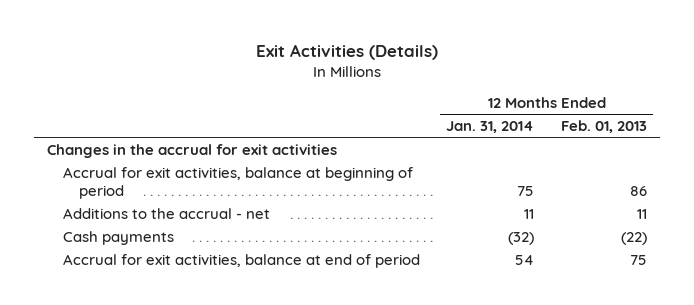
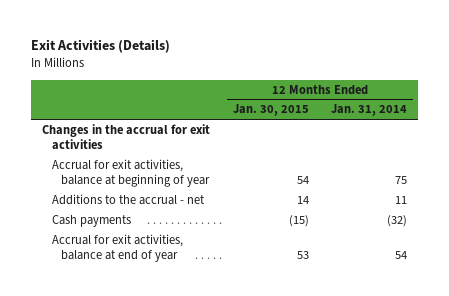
[560,120,647,134] Feb. 01, 2013 -> none
none -> [232,104,309,117] Jan. 30, 2015
[62,166,413,199] Accrual for exit activities, balance at beginning of period -> [51,158,211,188] Accrual for exit activities, balance at beginning of year
[62,253,420,268] Accrual for exit activities, balance at end of period -> [51,233,183,263] Accrual for exit activities, balance at end of year

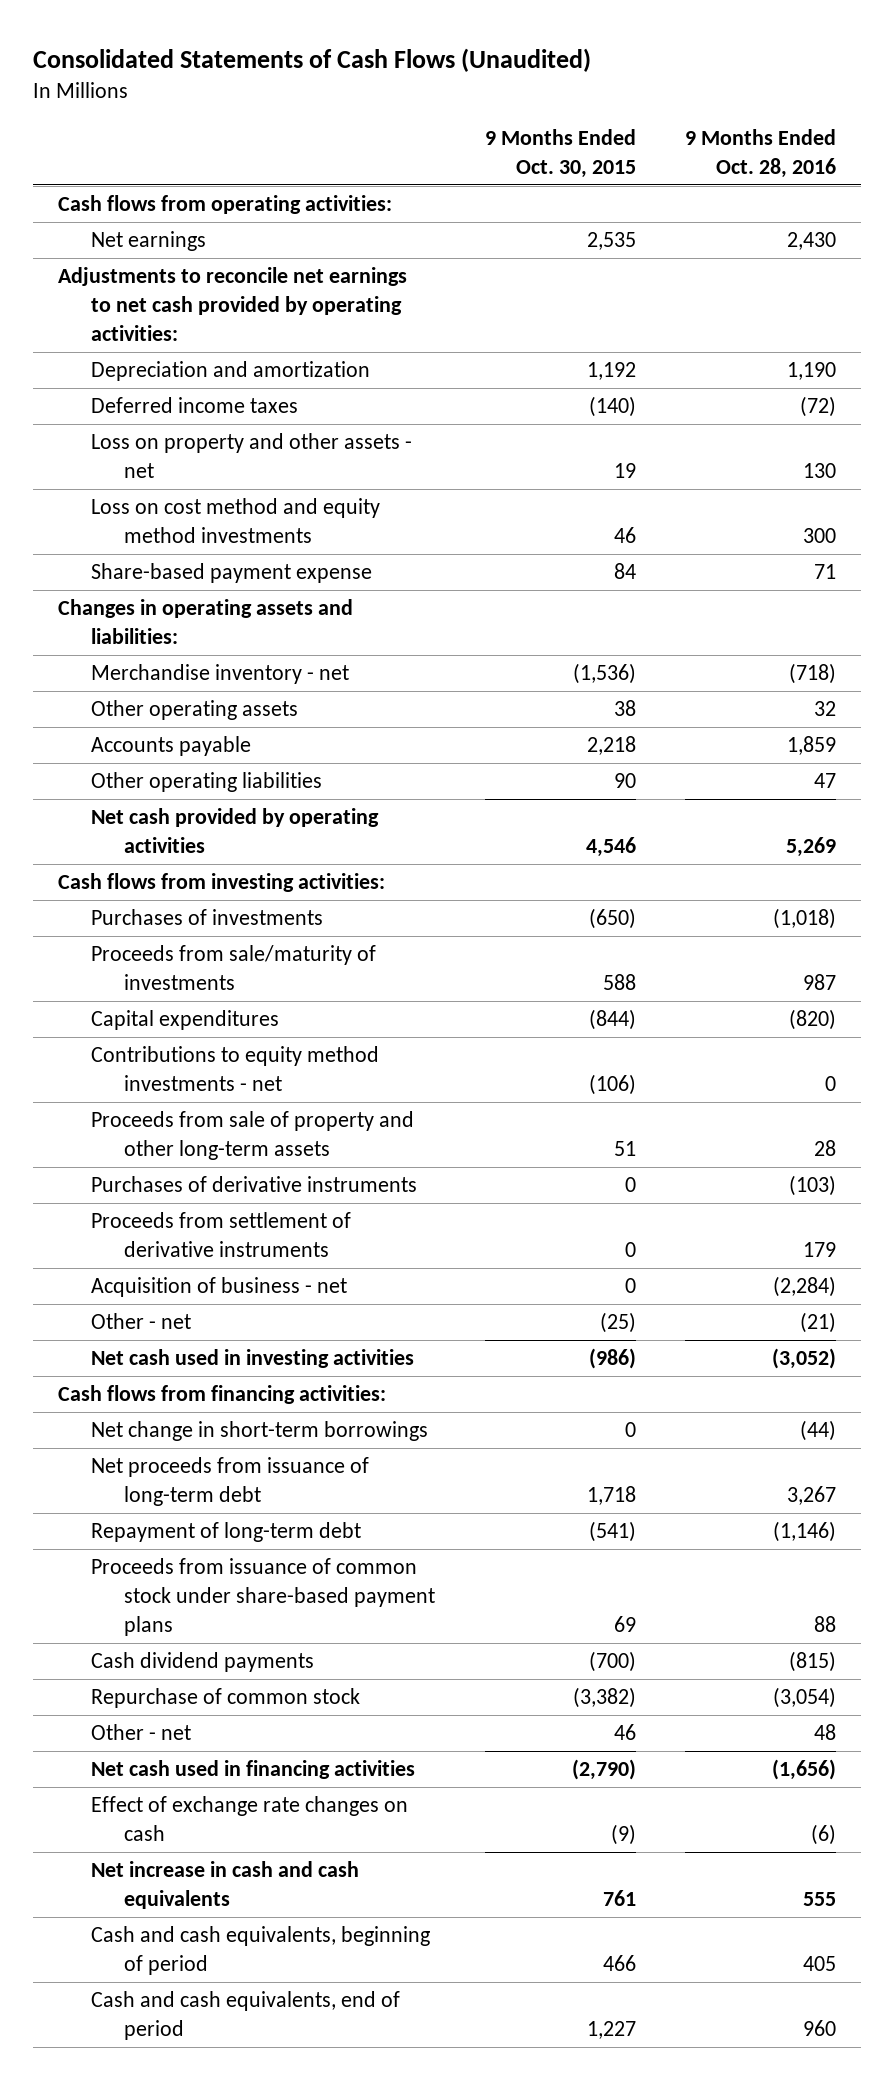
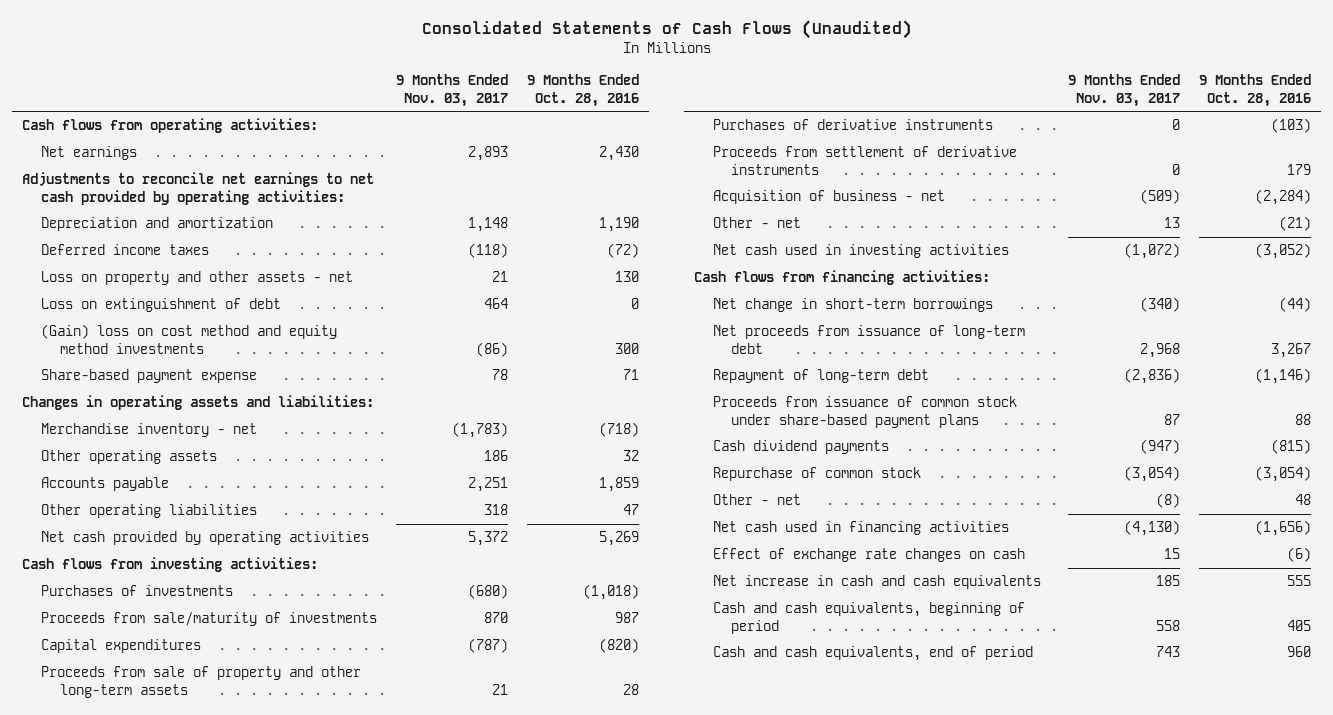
[484,129,636,178] 9 Months Ended Oct. 30, 2015 -> none
none -> [396,74,509,107] 9 Months Ended Nov. 03, 2017
none -> [40,298,281,313] Loss on extinguishment of debt
[91,498,381,544] Loss on cost method and equity method investments -> [40,324,337,354] (Gain) loss on cost method and equity method investments
[91,1046,380,1092] Contributions to equity method investments - net -> none

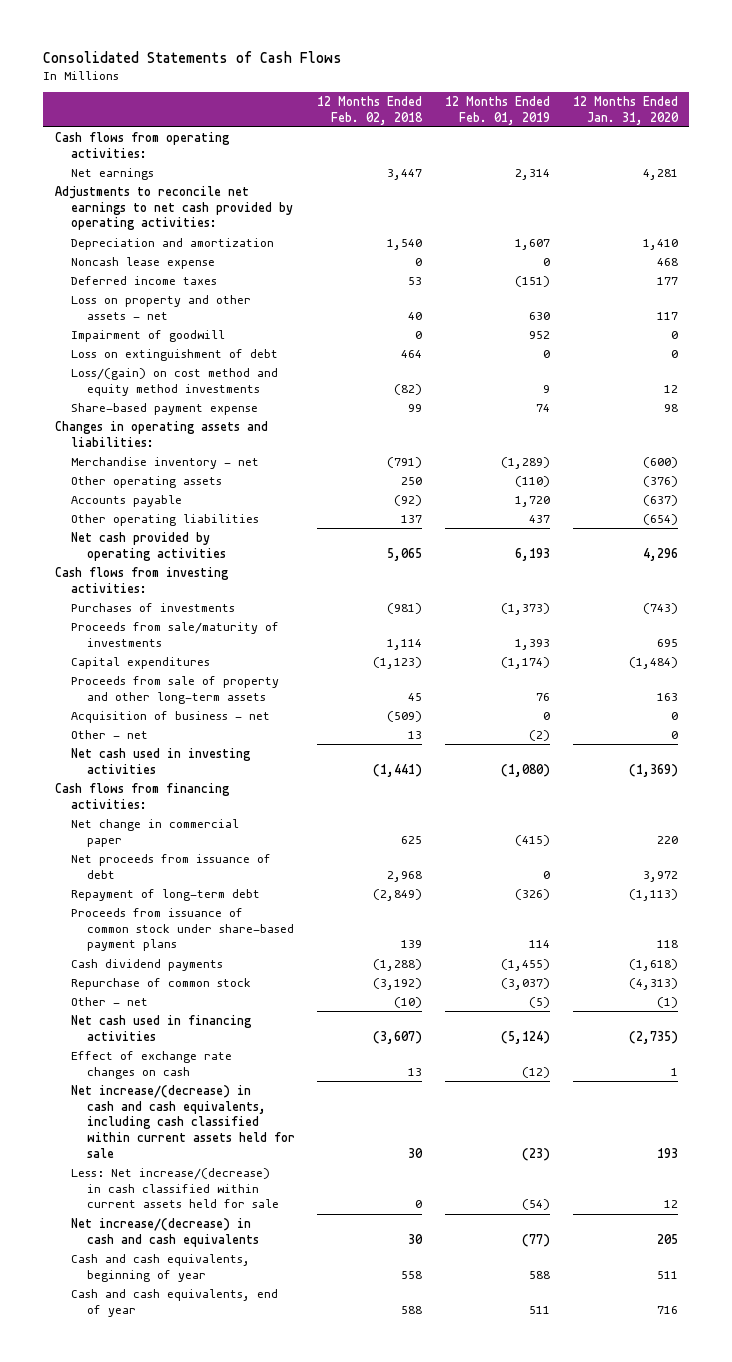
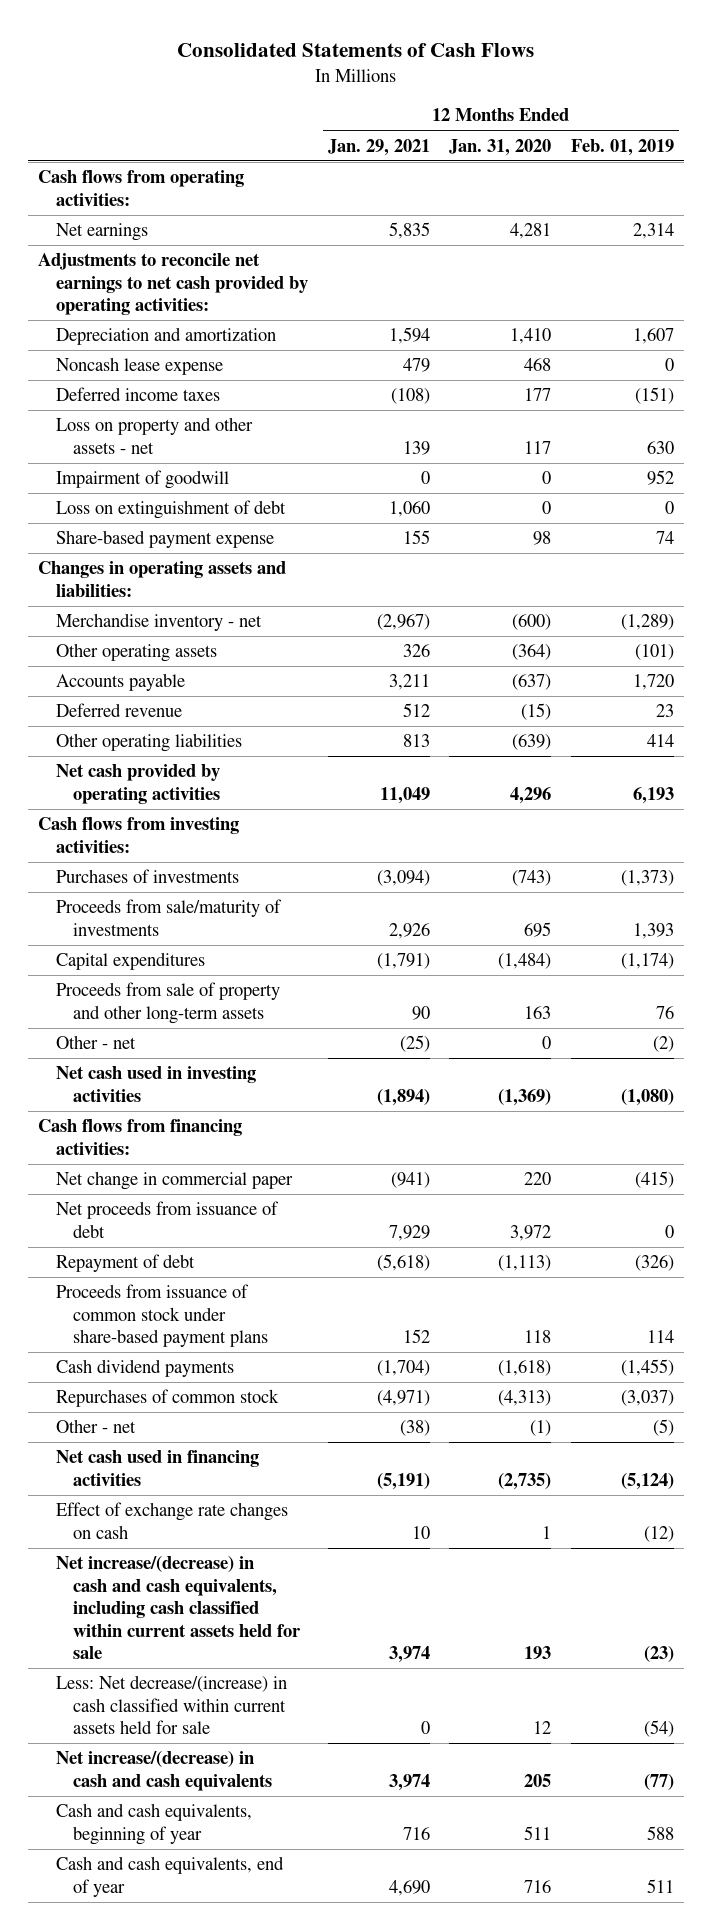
[317,95,424,125] 12 Months Ended Feb. 02, 2018 -> none
none -> [327,138,430,156] Jan. 29, 2021
[70,367,278,396] Loss/(gain) on cost method and equity method investments -> none
[515,475,551,487] (110) -> [634,644,674,661] (101)
[642,475,678,487] (376) -> [512,644,552,661] (364)
none -> [55,703,182,718] Deferred revenue
[529,514,551,523] 437 -> [646,734,674,748] 414
[642,513,678,525] (654) -> [512,734,552,751] (639)
[70,710,270,723] Acquisition of business - net -> none
[70,888,260,901] Repayment of long-term debt -> [55,1254,195,1273] Repayment of debt
[70,977,251,990] Repurchase of common stock -> [55,1389,279,1408] Repurchases of common stock
[70,1167,279,1209] Less: Net increase/(decrease) in cash classified within current assets held for sale -> [55,1675,287,1735] Less: Net decrease/(increase) in cash classified within current assets held for sale

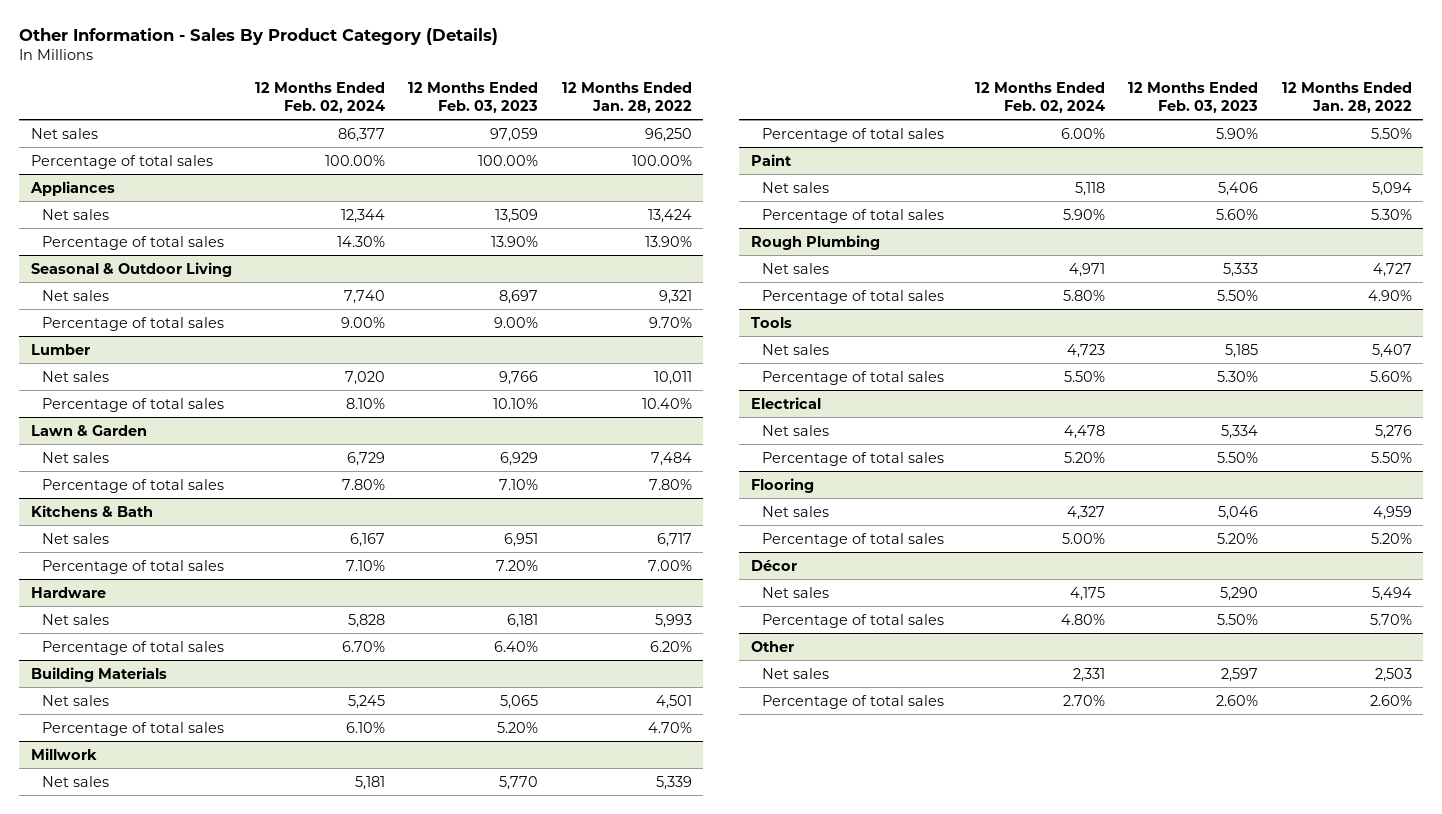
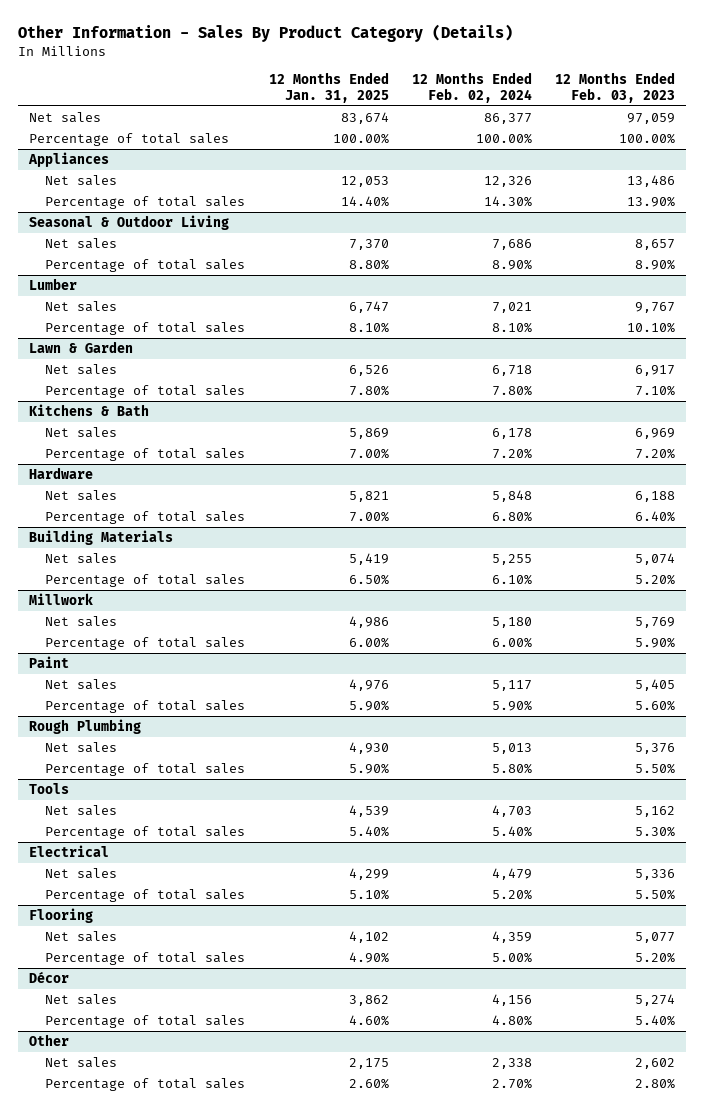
[561,82,692,113] 12 Months Ended Jan. 28, 2022 -> none
none -> [268,71,389,104] 12 Months Ended Jan. 31, 2025
[341,208,386,223] 12,344 -> [483,176,532,188] 12,326
[495,208,539,223] 13,509 -> [626,175,675,188] 13,486
[344,289,386,304] 7,740 -> [491,239,532,251] 7,686
[499,289,539,304] 8,697 -> [634,239,675,251] 8,657
[341,316,386,328] 9.00% -> [491,259,532,271] 8.90%
[494,316,539,328] 9.00% -> [634,259,675,271] 8.90%
[345,370,386,385] 7,020 -> [491,302,532,314] 7,021
[499,370,539,385] 9,766 -> [634,302,675,314] 9,767
[347,451,386,466] 6,729 -> [491,365,532,377] 6,718
[500,451,539,466] 6,929 -> [634,365,675,377] 6,917
[350,532,386,547] 6,167 -> [491,428,532,440] 6,178
[504,532,539,547] 6,951 -> [634,428,675,440] 6,969
[346,559,386,571] 7.10% -> [491,448,532,460] 7.20%
[348,613,386,628] 5,828 -> [491,490,532,503] 5,848
[507,613,539,628] 6,181 -> [634,491,675,503] 6,188
[342,640,386,652] 6.70% -> [491,511,532,523] 6.80%
[348,694,386,709] 5,245 -> [491,554,532,566] 5,255
[500,694,539,709] 5,065 -> [634,553,675,566] 5,074
[355,775,386,790] 5,181 -> [491,617,532,629] 5,180
[499,775,539,790] 5,770 -> [634,617,675,629] 5,769
[1074,181,1105,196] 5,118 -> [491,680,532,692] 5,117
[1218,181,1259,196] 5,406 -> [634,679,675,692] 5,405
[1068,262,1105,277] 4,971 -> [491,743,532,755] 5,013
[1223,262,1259,277] 5,333 -> [634,743,675,755] 5,376
[1066,343,1105,358] 4,723 -> [491,805,532,818] 4,703
[1225,343,1259,358] 5,185 -> [634,806,675,818] 5,162
[1063,370,1105,382] 5.50% -> [491,826,532,838] 5.40%
[1063,424,1105,439] 4,478 -> [491,868,532,881] 4,479
[1221,424,1259,439] 5,334 -> [634,869,675,881] 5,336
[1066,505,1105,520] 4,327 -> [491,931,532,944] 4,359
[1218,505,1259,520] 5,046 -> [634,932,675,944] 5,077
[1069,586,1105,601] 4,175 -> [491,994,532,1007] 4,156
[1220,586,1259,601] 5,290 -> [634,994,675,1007] 5,274
[1217,613,1259,625] 5.50% -> [634,1015,675,1027] 5.40%
[1072,667,1105,682] 2,331 -> [491,1058,532,1070] 2,338
[1221,667,1259,682] 2,597 -> [634,1058,675,1070] 2,602
[1216,694,1259,706] 2.60% -> [634,1078,675,1090] 2.80%

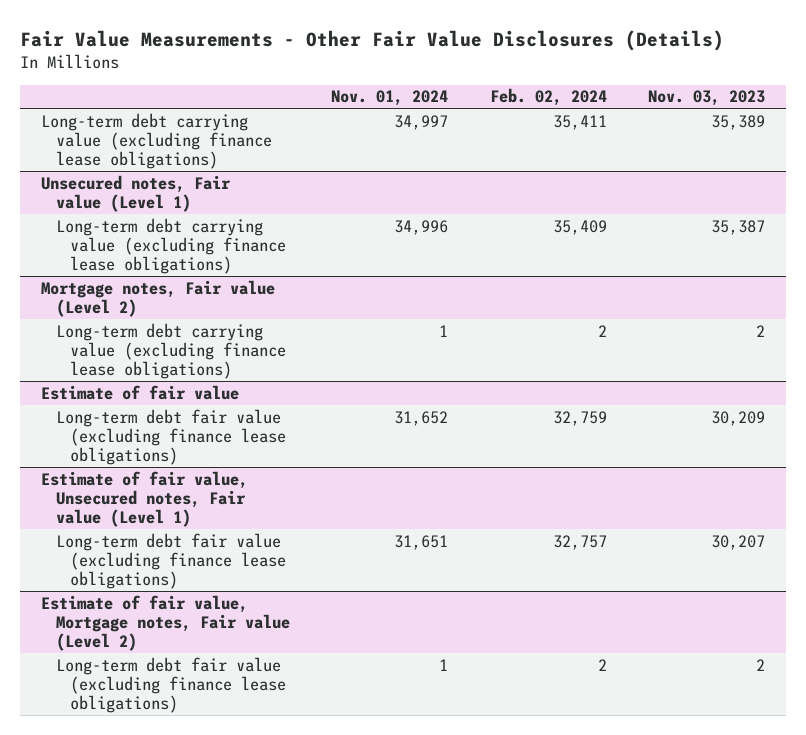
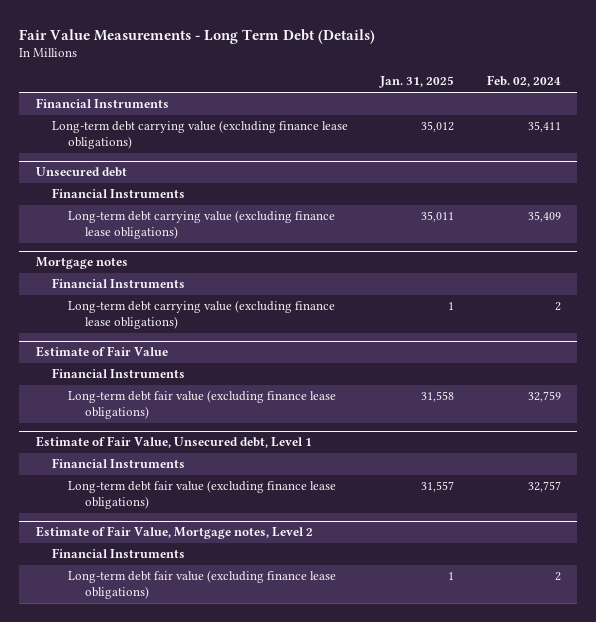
[20,29,725,51] Fair Value Measurements - Other Fair Value Disclosures (Details) -> [19,28,376,44] Fair Value Measurements - Long Term Debt (Details)
[331,90,449,107] Nov. 01, 2024 -> none
[648,90,766,107] Nov. 03, 2023 -> none
none -> [379,76,455,89] Jan. 31, 2025
none -> [35,98,169,109] Financial Instruments
[40,174,231,212] Unsecured notes, Fair value (Level 1) -> none
none -> [35,167,127,178] Unsecured debt
none -> [51,188,185,199] Financial Instruments
[40,279,275,317] Mortgage notes, Fair value (Level 2) -> none
none -> [35,257,128,270] Mortgage notes
none -> [51,278,185,289] Financial Instruments
[40,384,239,400] Estimate of fair value -> [35,346,168,358] Estimate of Fair Value
none -> [51,368,185,379] Financial Instruments
[40,470,248,527] Estimate of fair value, Unsecured notes, Fair value (Level 1) -> [35,436,312,449] Estimate of Fair Value, Unsecured debt, Level 1
none -> [51,458,185,469] Financial Instruments
[40,594,290,651] Estimate of fair value, Mortgage notes, Fair value (Level 2) -> [35,526,313,540] Estimate of Fair Value, Mortgage notes, Level 2
none -> [51,548,185,559] Financial Instruments

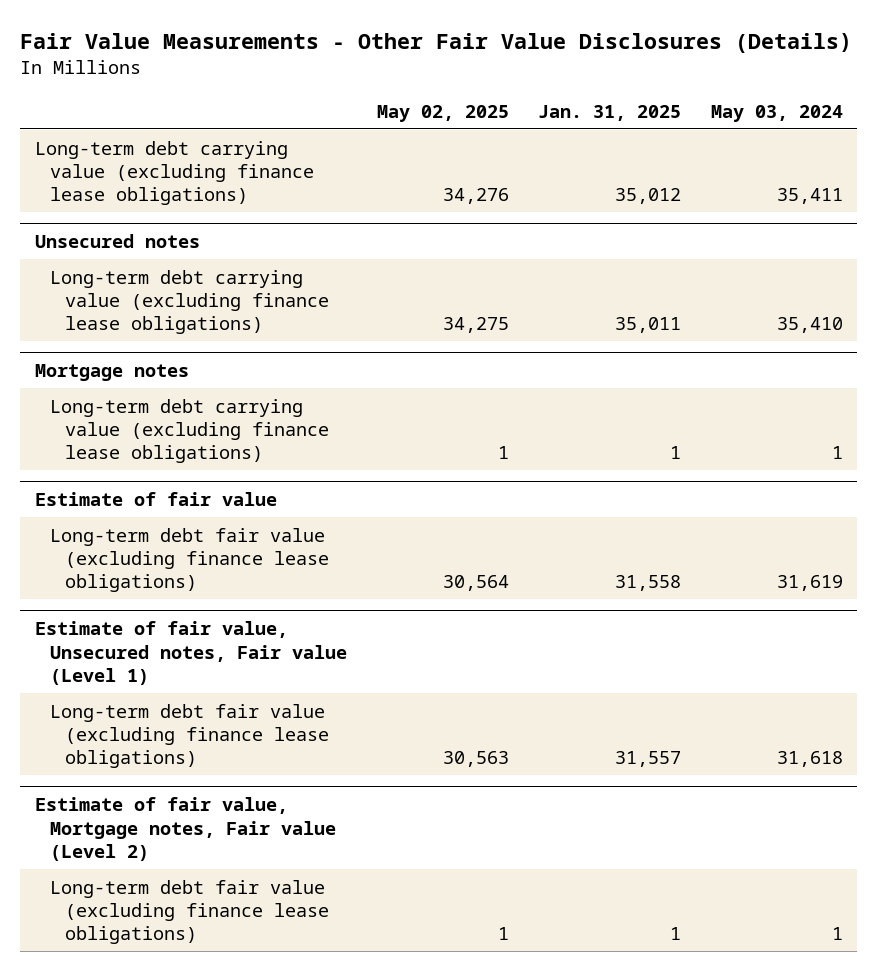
[19,28,376,44] Fair Value Measurements - Long Term Debt (Details) -> [20,33,853,54] Fair Value Measurements - Other Fair Value Disclosures (Details)
[486,75,561,88] Feb. 02, 2024 -> none
none -> [376,104,509,122] May 02, 2025
none -> [710,104,843,122] May 03, 2024
[35,98,169,109] Financial Instruments -> none
[51,188,185,199] Financial Instruments -> none
[35,167,127,178] Unsecured debt -> [35,234,201,249] Unsecured notes
[51,278,185,289] Financial Instruments -> none
[51,368,185,379] Financial Instruments -> none
[35,346,168,358] Estimate of Fair Value -> [35,492,278,507] Estimate of fair value
[51,458,185,469] Financial Instruments -> none
[35,436,312,449] Estimate of Fair Value, Unsecured debt, Level 1 -> [35,621,348,685] Estimate of fair value, Unsecured notes, Fair value (Level 1)
[51,548,185,559] Financial Instruments -> none
[35,526,313,540] Estimate of Fair Value, Mortgage notes, Level 2 -> [35,797,337,861] Estimate of fair value, Mortgage notes, Fair value (Level 2)

